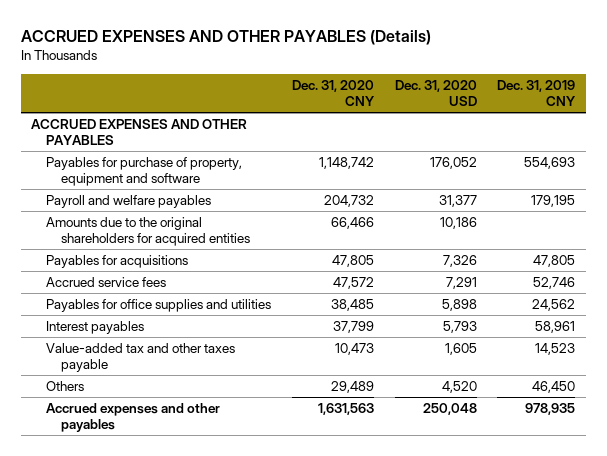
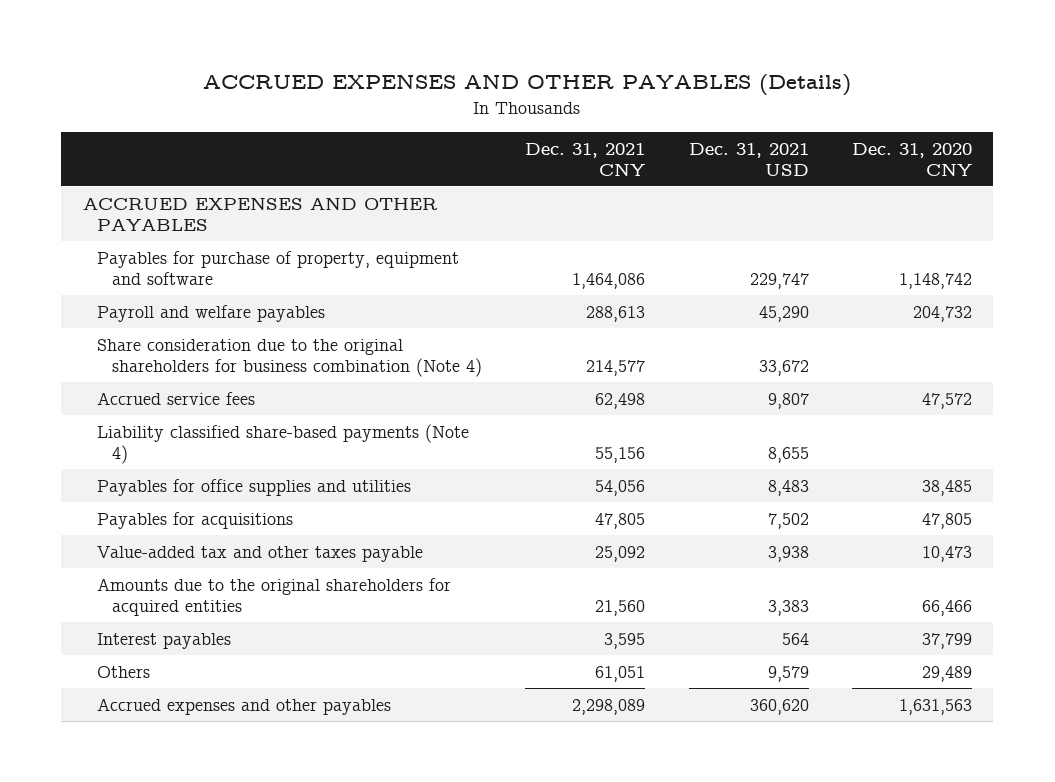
[394,80,477,107] Dec. 31, 2020 USD -> none
[497,80,577,107] Dec. 31, 2019 CNY -> none
none -> [525,142,646,176] Dec. 31, 2021 CNY
none -> [688,142,809,176] Dec. 31, 2021 USD
none -> [97,338,483,377] Share consideration due to the original shareholders for business combination (Note 4)
none -> [97,423,470,464] Liability classified share-based payments (Note 4)
[45,255,188,269] Payables for acquisitions -> [97,511,294,529] Payables for acquisitions
[45,217,250,247] Amounts due to the original shareholders for acquired entities -> [97,577,452,616] Amounts due to the original shareholders for acquired entities
[45,321,144,335] Interest payables -> [97,632,232,649] Interest payables

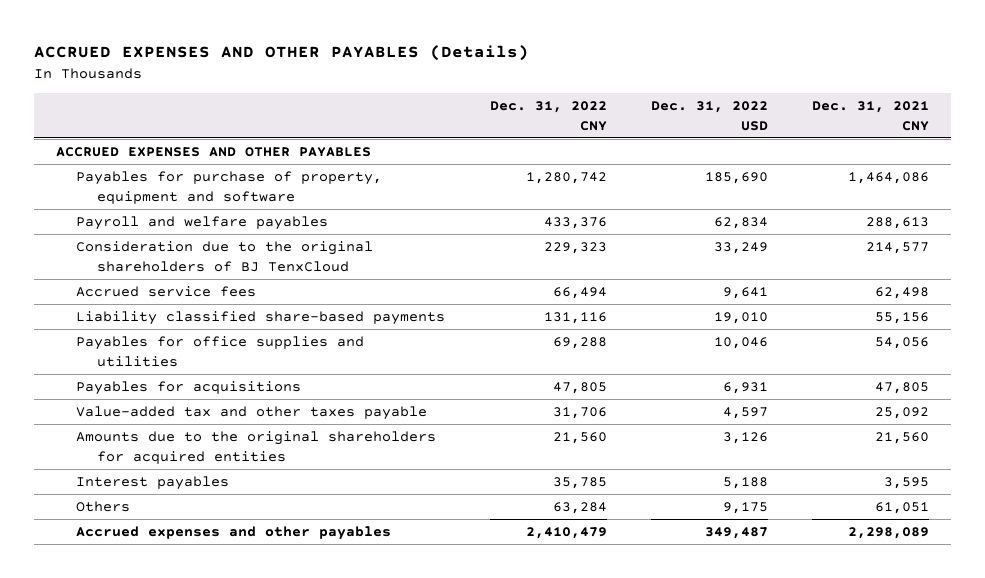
[688,142,809,176] Dec. 31, 2021 USD -> none
[851,142,972,176] Dec. 31, 2020 CNY -> none
none -> [489,100,607,131] Dec. 31, 2022 CNY
none -> [650,100,768,131] Dec. 31, 2022 USD
[97,338,483,377] Share consideration due to the original shareholders for business combination (Note 4) -> [76,240,374,272] Consideration due to the original shareholders of BJ TenxCloud
[97,423,470,464] Liability classified share-based payments (Note 4) -> [76,310,446,325] Liability classified share-based payments

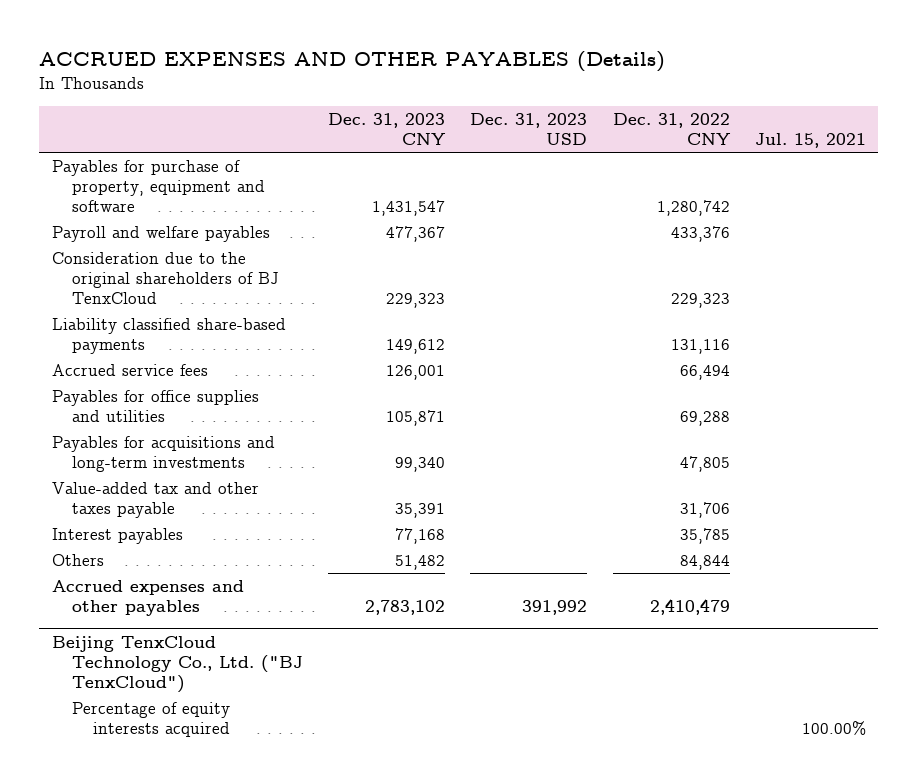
[650,100,768,131] Dec. 31, 2022 USD -> none
[812,100,930,131] Dec. 31, 2021 CNY -> none
none -> [328,113,447,146] Dec. 31, 2023 CNY
none -> [470,113,588,146] Dec. 31, 2023 USD
none -> [754,133,866,149] Jul. 15, 2021
[55,146,371,157] ACCRUED EXPENSES AND OTHER PAYABLES -> none
[76,285,257,297] Accrued service fees -> [51,363,208,376] Accrued service fees
[76,380,302,395] Payables for acquisitions -> [51,435,275,472] Payables for acquisitions and long-term investments
[76,430,437,464] Amounts due to the original shareholders for acquired entities -> none
[552,501,607,514] 63,284 -> [679,554,730,570] 84,844
none -> [51,635,304,693] Beijing TenxCloud Technology Co., Ltd. ("BJ TenxCloud")
none -> [72,701,231,737] Percentage of equity interests acquired

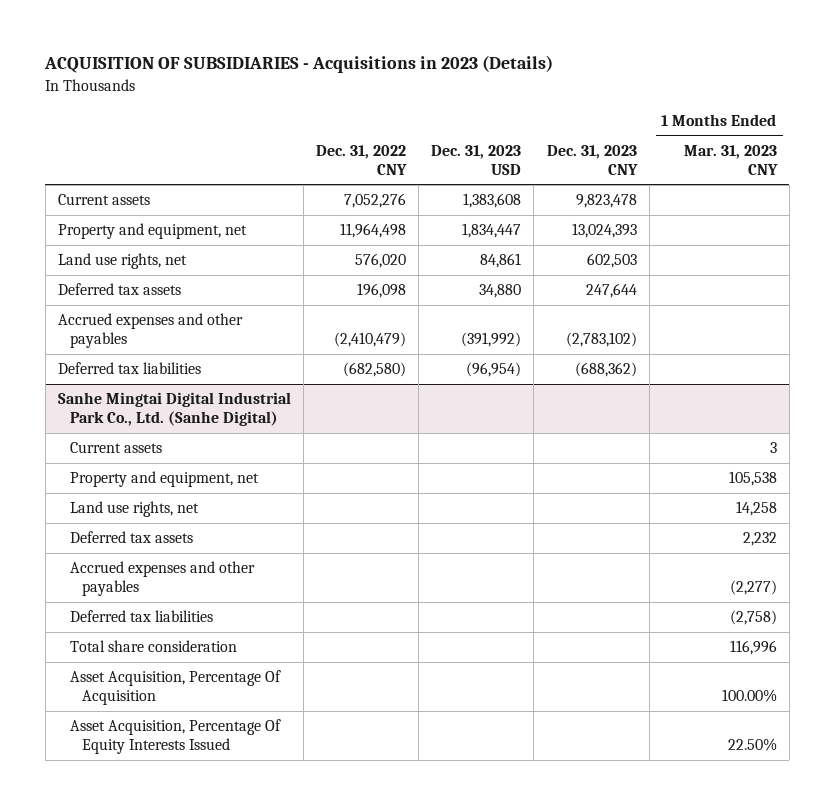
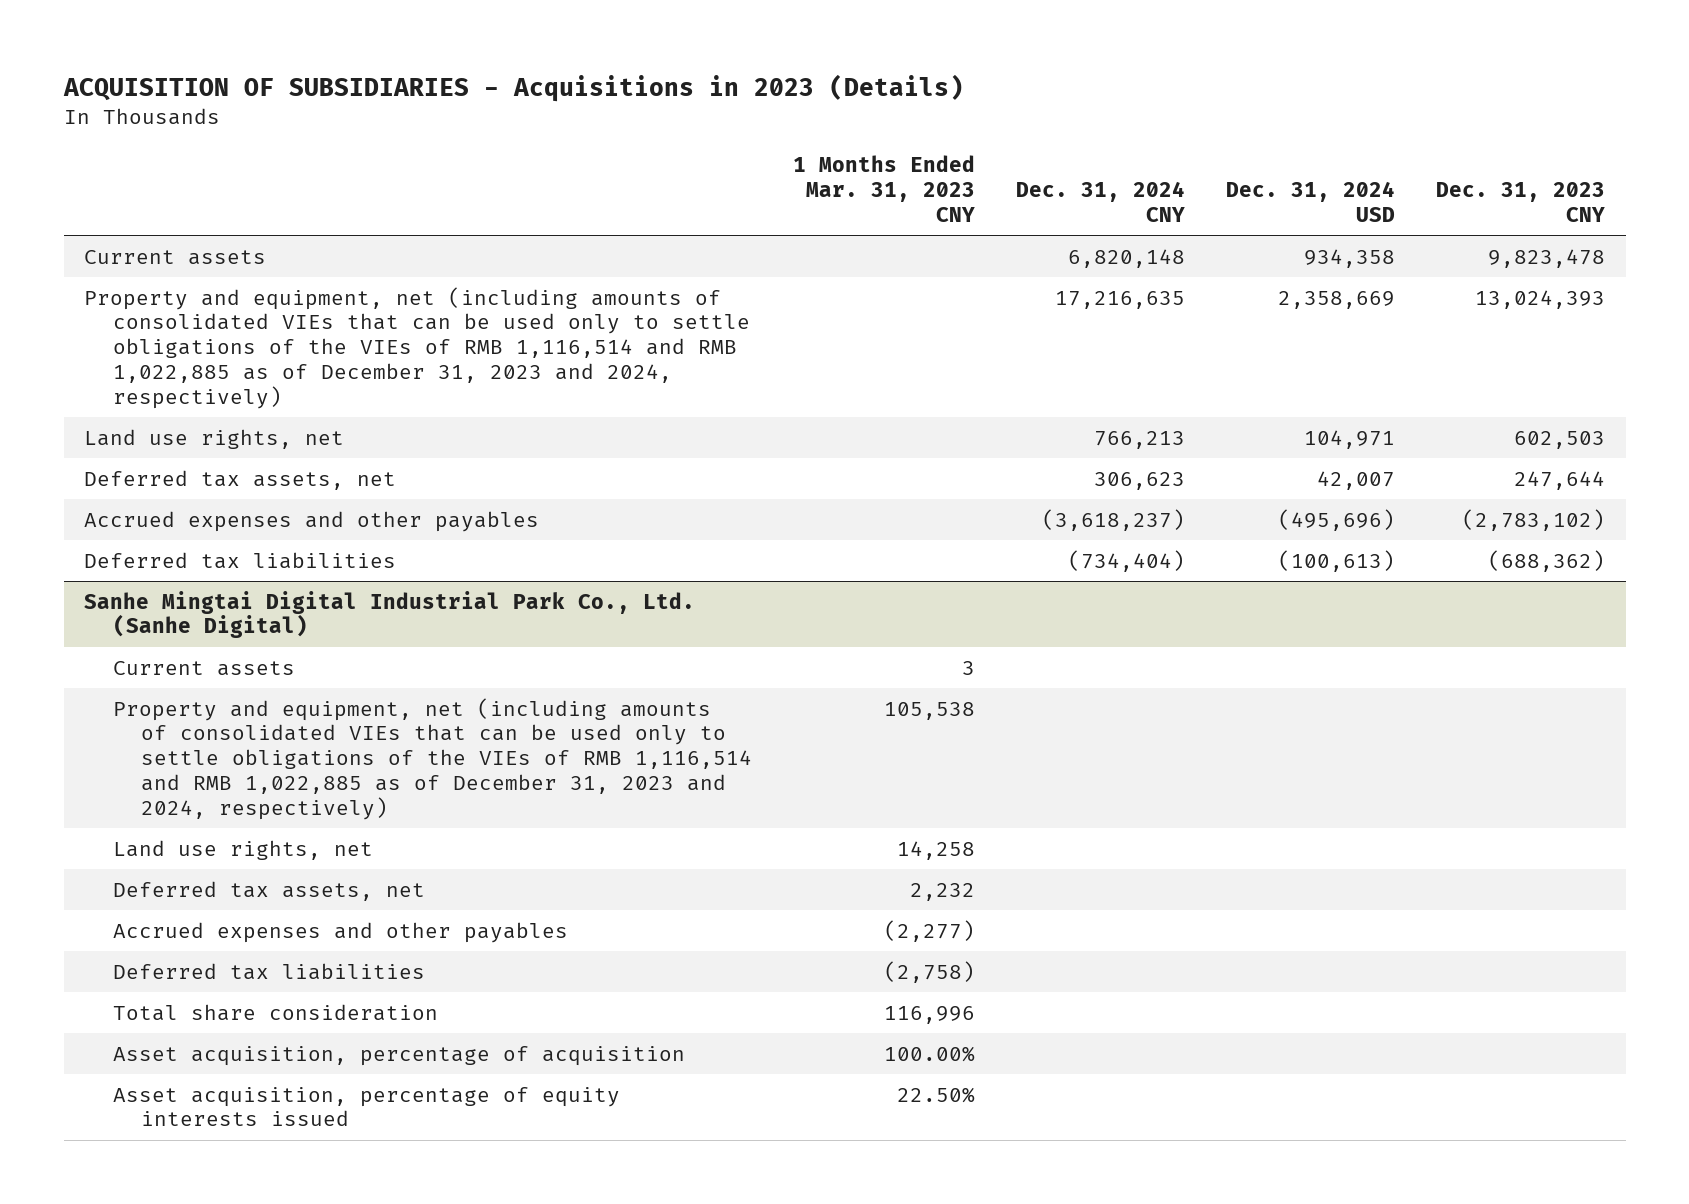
[315,144,407,175] Dec. 31, 2022 CNY -> none
[431,144,522,175] Dec. 31, 2023 USD -> none
none -> [1016,181,1186,223] Dec. 31, 2024 CNY
none -> [1226,181,1396,223] Dec. 31, 2024 USD
[57,223,247,240] Property and equipment, net -> [84,286,750,410] Property and equipment, net (including amounts of consolidated VIEs that can be used only to settle obligations of the VIEs of RMB 1,116,514 and RMB 1,022,885 as of December 31, 2023 and 2024, respectively)
[57,283,181,296] Deferred tax assets -> [84,469,397,490] Deferred tax assets, net
[70,471,260,488] Property and equipment, net -> [112,697,753,821] Property and equipment, net (including amounts of consolidated VIEs that can be used only to settle obligations of the VIEs of RMB 1,116,514 and RMB 1,022,885 as of December 31, 2023 and 2024, respectively)
[70,531,194,544] Deferred tax assets -> [112,880,425,901] Deferred tax assets, net
[70,670,282,706] Asset Acquisition, Percentage Of Acquisition -> [112,1045,685,1066] Asset acquisition, percentage of acquisition
[70,719,282,755] Asset Acquisition, Percentage Of Equity Interests Issued -> [112,1086,620,1127] Asset acquisition, percentage of equity interests issued

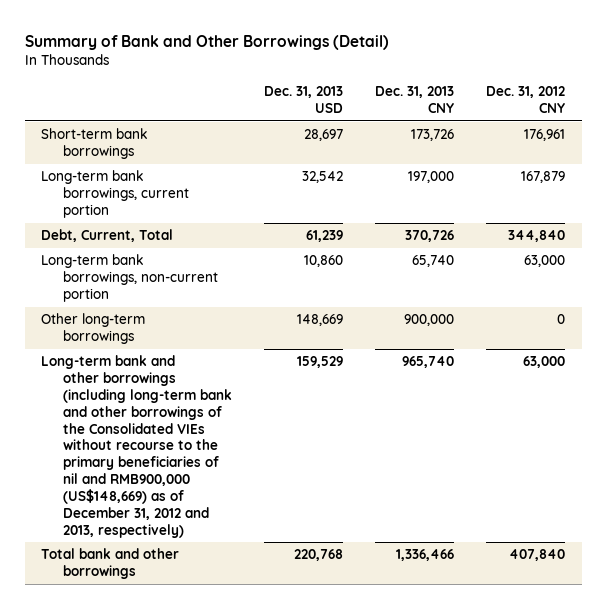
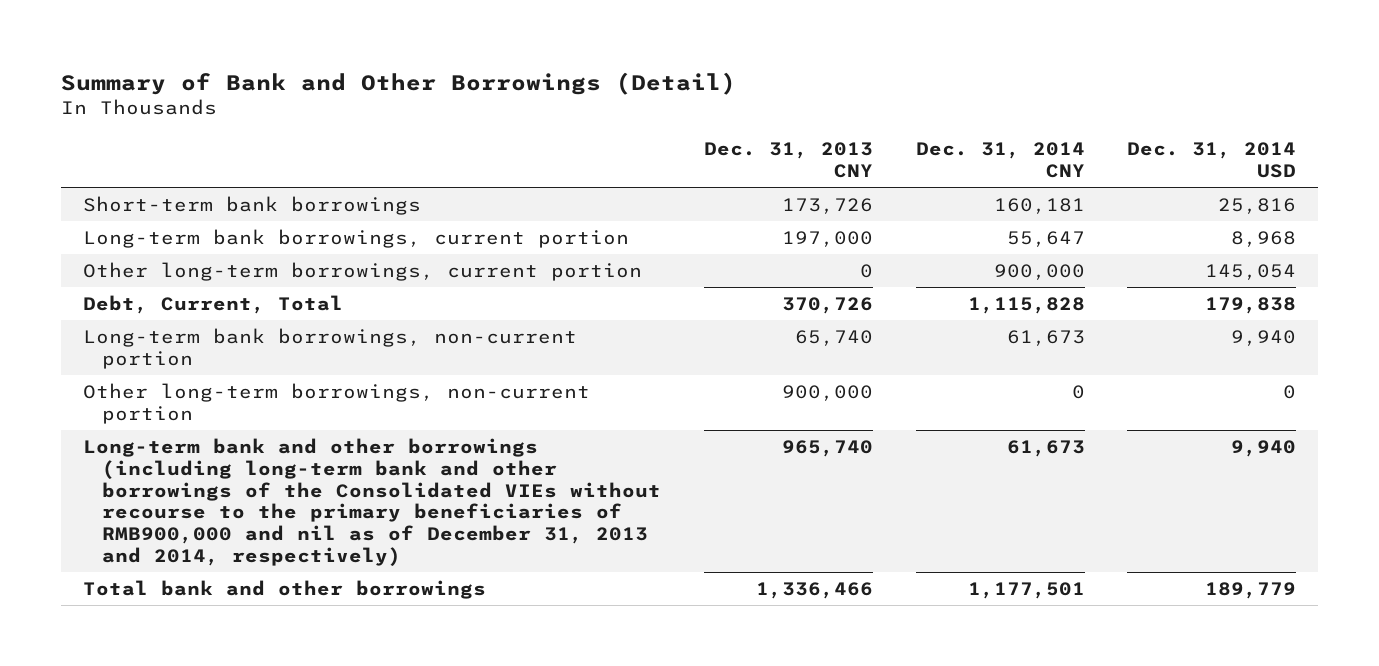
[263,86,343,113] Dec. 31, 2013 USD -> none
[486,86,566,113] Dec. 31, 2012 CNY -> none
none -> [915,142,1085,179] Dec. 31, 2014 CNY
none -> [1127,142,1297,179] Dec. 31, 2014 USD
none -> [82,261,642,281] Other long-term borrowings, current portion
[41,313,146,345] Other long-term borrowings -> [82,382,590,424] Other long-term borrowings, non-current portion
[41,355,232,538] Long-term bank and other borrowings (including long-term bank and other borrowings of the Consolidated VIEs without recourse to the primary beneficiaries of nil and RMB900,000 (US$148,669) as of December 31, 2012 and 2013, respectively) -> [82,437,662,567] Long-term bank and other borrowings (including long-term bank and other borrowings of the Consolidated VIEs without recourse to the primary beneficiaries of RMB900,000 and nil as of December 31, 2013 and 2014, respectively)

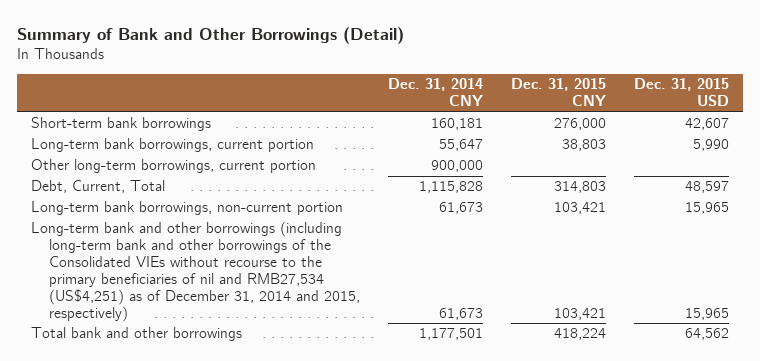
[704,142,874,179] Dec. 31, 2013 CNY -> none
[1127,142,1297,179] Dec. 31, 2014 USD -> none
none -> [511,78,607,107] Dec. 31, 2015 CNY
none -> [634,78,730,107] Dec. 31, 2015 USD
[82,382,590,424] Other long-term borrowings, non-current portion -> none
[82,437,662,567] Long-term bank and other borrowings (including long-term bank and other borrowings of the Consolidated VIEs without recourse to the primary beneficiaries of RMB900,000 and nil as of December 31, 2013 and 2014, respectively) -> [31,221,361,322] Long-term bank and other borrowings (including long-term bank and other borrowings of the Consolidated VIEs without recourse to the primary beneficiaries of nil and RMB27,534 (US$4,251) as of December 31, 2014 and 2015, respectively)

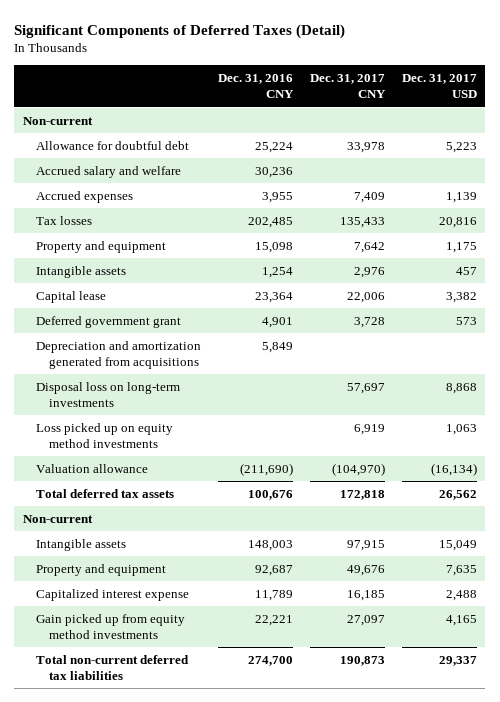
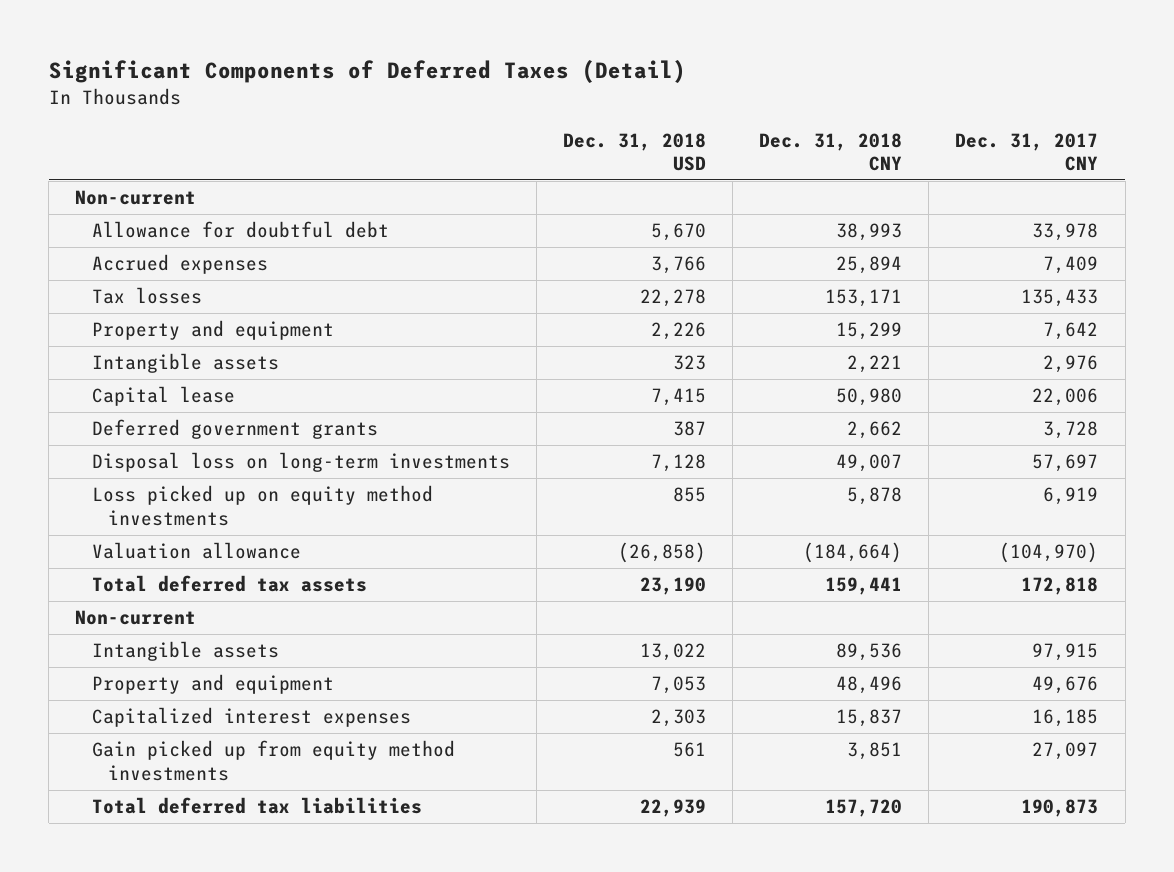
[217,74,294,99] Dec. 31, 2016 CNY -> none
[401,74,477,99] Dec. 31, 2017 USD -> none
none -> [562,132,706,171] Dec. 31, 2018 USD
none -> [759,132,903,171] Dec. 31, 2018 CNY
[35,165,181,178] Accrued salary and welfare -> none
[35,340,201,370] Depreciation and amortization generated from acquisitions -> none
[35,315,181,328] Deferred government grant -> [91,419,378,440] Deferred government grants
[35,588,189,601] Capitalized interest expense -> [91,707,411,728] Capitalized interest expenses
[35,654,189,681] Total non-current deferred tax liabilities -> [91,797,422,815] Total deferred tax liabilities

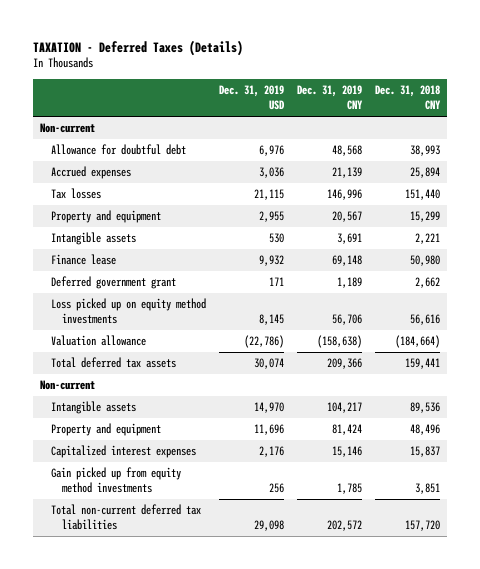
[48,60,686,84] Significant Components of Deferred Taxes (Detail) -> [33,39,244,56] TAXATION - Deferred Taxes (Details)
[562,132,706,171] Dec. 31, 2018 USD -> none
[955,132,1099,171] Dec. 31, 2017 CNY -> none
none -> [218,85,285,111] Dec. 31, 2019 USD
none -> [296,85,363,111] Dec. 31, 2019 CNY
[825,289,903,308] 153,171 -> [405,189,441,201] 151,440
[91,452,510,473] Disposal loss on long-term investments -> none
[91,386,235,407] Capital lease -> [50,254,116,266] Finance lease
[91,419,378,440] Deferred government grants -> [50,276,176,290] Deferred government grant
[847,487,903,506] 5,878 -> [410,313,441,325] 56,616
[91,797,422,815] Total deferred tax liabilities -> [50,504,201,530] Total non-current deferred tax liabilities

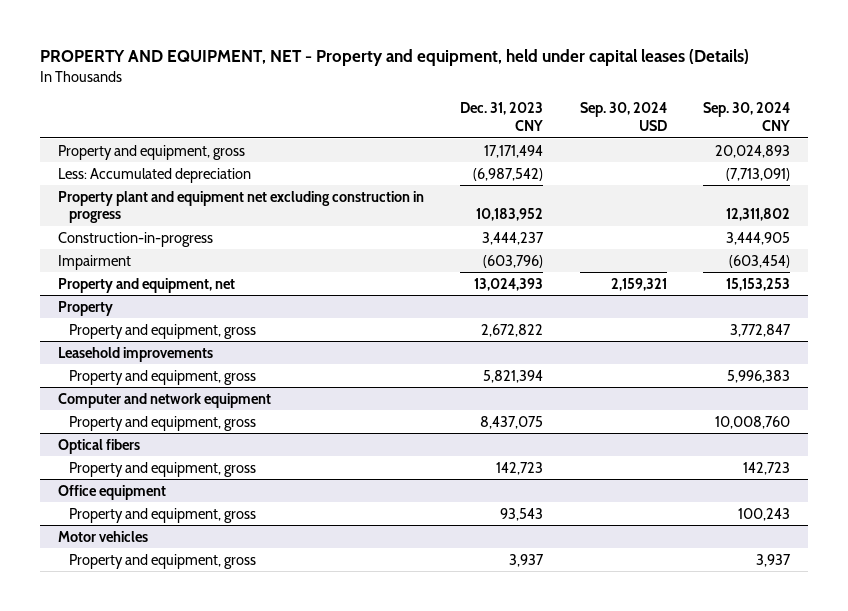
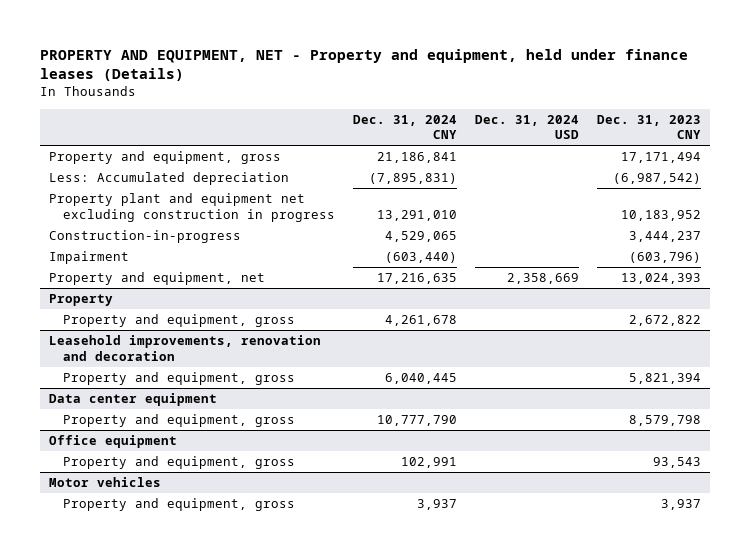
[39,49,749,67] PROPERTY AND EQUIPMENT, NET - Property and equipment, held under capital leases (Details) -> [40,48,689,82] PROPERTY AND EQUIPMENT, NET - Property and equipment, held under finance leases (Details)
[579,102,667,132] Sep. 30, 2024 USD -> none
[702,102,790,132] Sep. 30, 2024 CNY -> none
none -> [352,114,457,140] Dec. 31, 2024 CNY
none -> [474,114,579,140] Dec. 31, 2024 USD
[57,346,213,362] Leasehold improvements -> [49,335,322,361] Leasehold improvements, renovation and decoration
[57,438,140,454] Optical fibers -> none
[69,461,257,477] Property and equipment, gross -> none
[57,392,271,408] Computer and network equipment -> [49,393,218,407] Data center equipment
[480,415,544,429] 8,437,075 -> [628,415,701,427] 8,579,798

